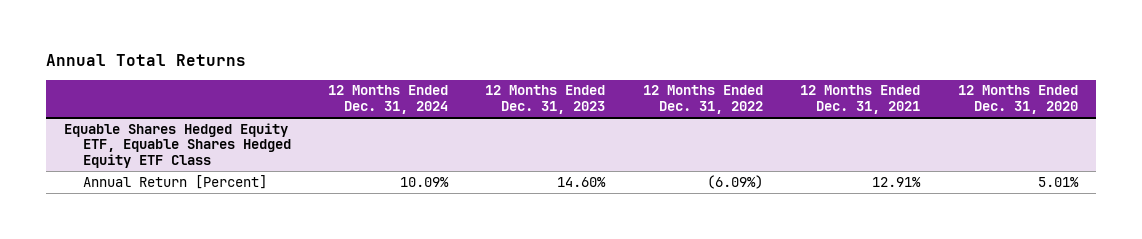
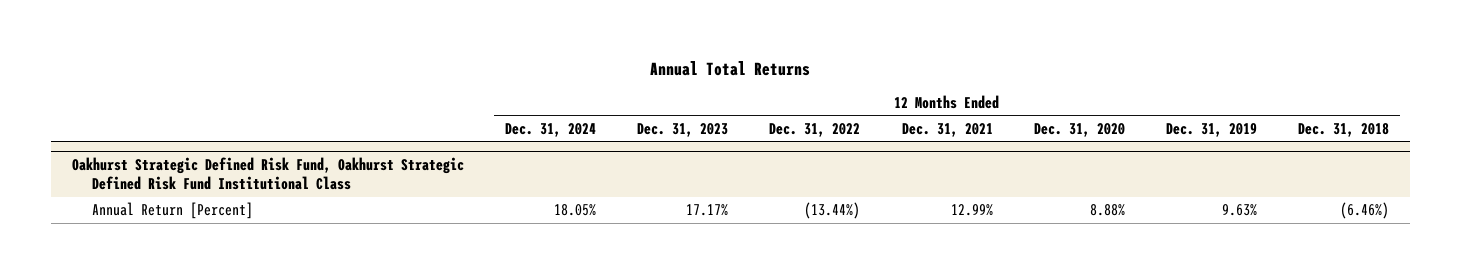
none -> [1166,122,1258,137] Dec. 31, 2019
none -> [1298,122,1390,137] Dec. 31, 2018
[64,122,291,168] Equable Shares Hedged Equity ETF, Equable Shares Hedged Equity ETF Class -> none
none -> [71,156,464,191] Oakhurst Strategic Defined Risk Fund, Oakhurst Strategic Defined Risk Fund Institutional Class
[400,176,450,187] 10.09% -> [553,204,596,217] 18.05%
[557,176,607,187] 14.60% -> [686,204,729,217] 17.17%
[706,174,763,189] (6.09%) -> [804,202,861,220] (13.44%)
[872,176,922,187] 12.91% -> [950,204,993,217] 12.99%
[1037,176,1079,187] 5.01% -> [1089,204,1125,217] 8.88%

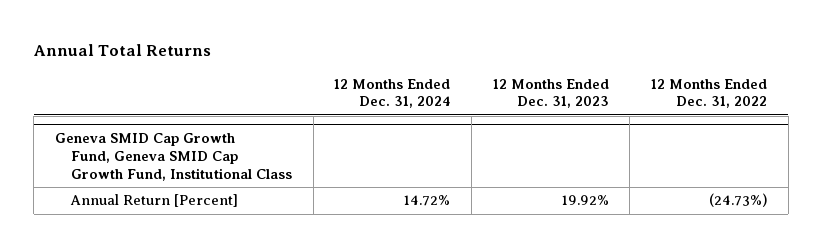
[901,122,993,137] Dec. 31, 2021 -> none
[1033,122,1125,137] Dec. 31, 2020 -> none
[1166,122,1258,137] Dec. 31, 2019 -> none
[1298,122,1390,137] Dec. 31, 2018 -> none
[71,156,464,191] Oakhurst Strategic Defined Risk Fund, Oakhurst Strategic Defined Risk Fund Institutional Class -> none
none -> [55,133,292,181] Geneva SMID Cap Growth Fund, Geneva SMID Cap Growth Fund, Institutional Class
[553,204,596,217] 18.05% -> [404,195,451,207] 14.72%
[686,204,729,217] 17.17% -> [561,195,609,206] 19.92%
[804,202,861,220] (13.44%) -> [709,193,768,208] (24.73%)

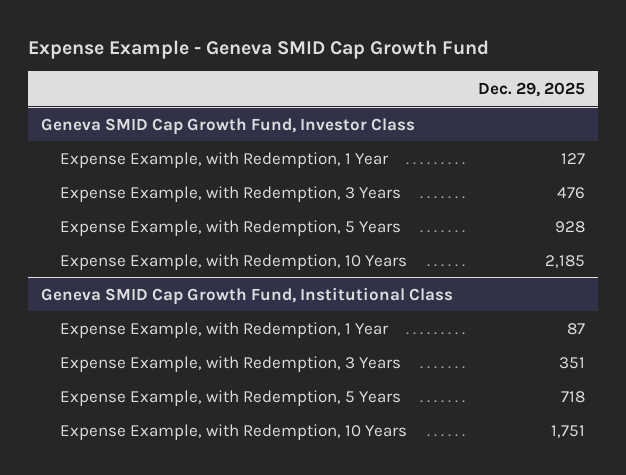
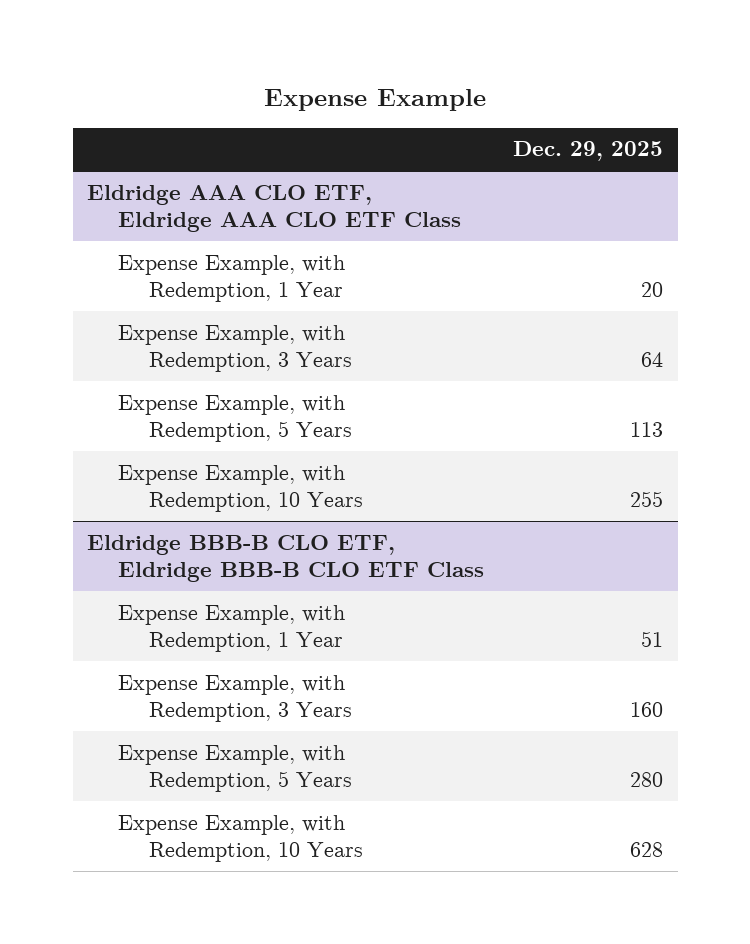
[28,40,490,60] Expense Example - Geneva SMID Cap Growth Fund -> [264,89,487,112] Expense Example
[40,117,415,135] Geneva SMID Cap Growth Fund, Investor Class -> none
[40,286,453,305] Geneva SMID Cap Growth Fund, Institutional Class -> none
none -> [87,184,462,232] Eldridge AAA CLO ETF, Eldridge AAA CLO ETF Class
[561,152,586,164] 127 -> [641,281,664,297] 20
[557,186,586,199] 476 -> [641,351,664,367] 64
[555,220,586,233] 928 -> [630,421,664,437] 113
[545,254,586,268] 2,185 -> [630,490,664,507] 255
none -> [87,534,485,582] Eldridge BBB-B CLO ETF, Eldridge BBB-B CLO ETF Class
[567,322,586,335] 87 -> [641,630,664,647] 51
[559,356,586,369] 351 -> [630,701,664,717] 160
[561,390,586,403] 718 -> [630,771,664,787] 280
[551,424,586,438] 1,751 -> [630,841,664,857] 628

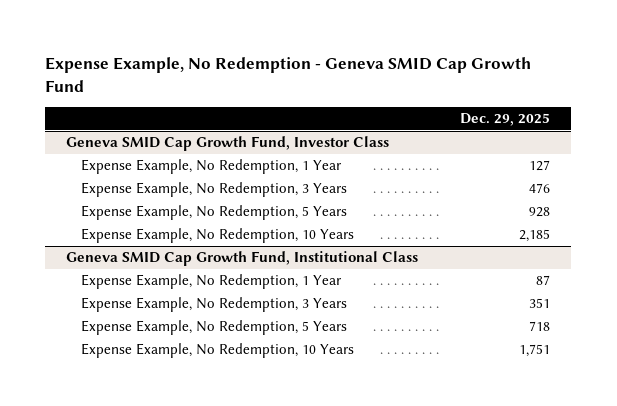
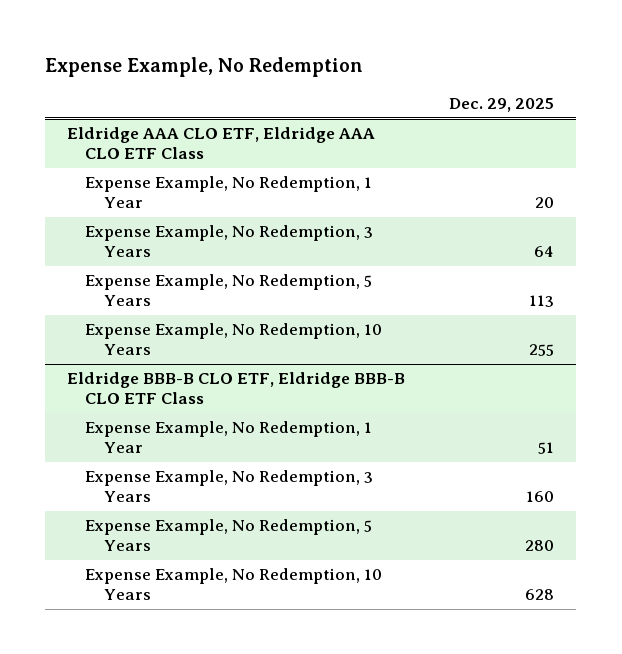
[45,56,532,92] Expense Example, No Redemption - Geneva SMID Cap Growth Fund -> [45,56,364,77] Expense Example, No Redemption
[66,136,390,152] Geneva SMID Cap Growth Fund, Investor Class -> none
[66,251,419,267] Geneva SMID Cap Growth Fund, Institutional Class -> none
none -> [67,127,376,160] Eldridge AAA CLO ETF, Eldridge AAA CLO ETF Class
[529,160,551,172] 127 -> [535,197,555,209] 20
[529,183,551,194] 476 -> [534,246,555,258] 64
[529,207,551,218] 928 -> [529,295,555,308] 113
[519,229,551,243] 2,185 -> [529,344,555,357] 255
none -> [67,372,406,405] Eldridge BBB-B CLO ETF, Eldridge BBB-B CLO ETF Class
[536,275,551,286] 87 -> [538,442,555,455] 51
[529,298,551,309] 351 -> [526,491,555,503] 160
[529,321,551,332] 718 -> [525,540,555,552] 280
[519,344,551,358] 1,751 -> [525,589,555,601] 628

